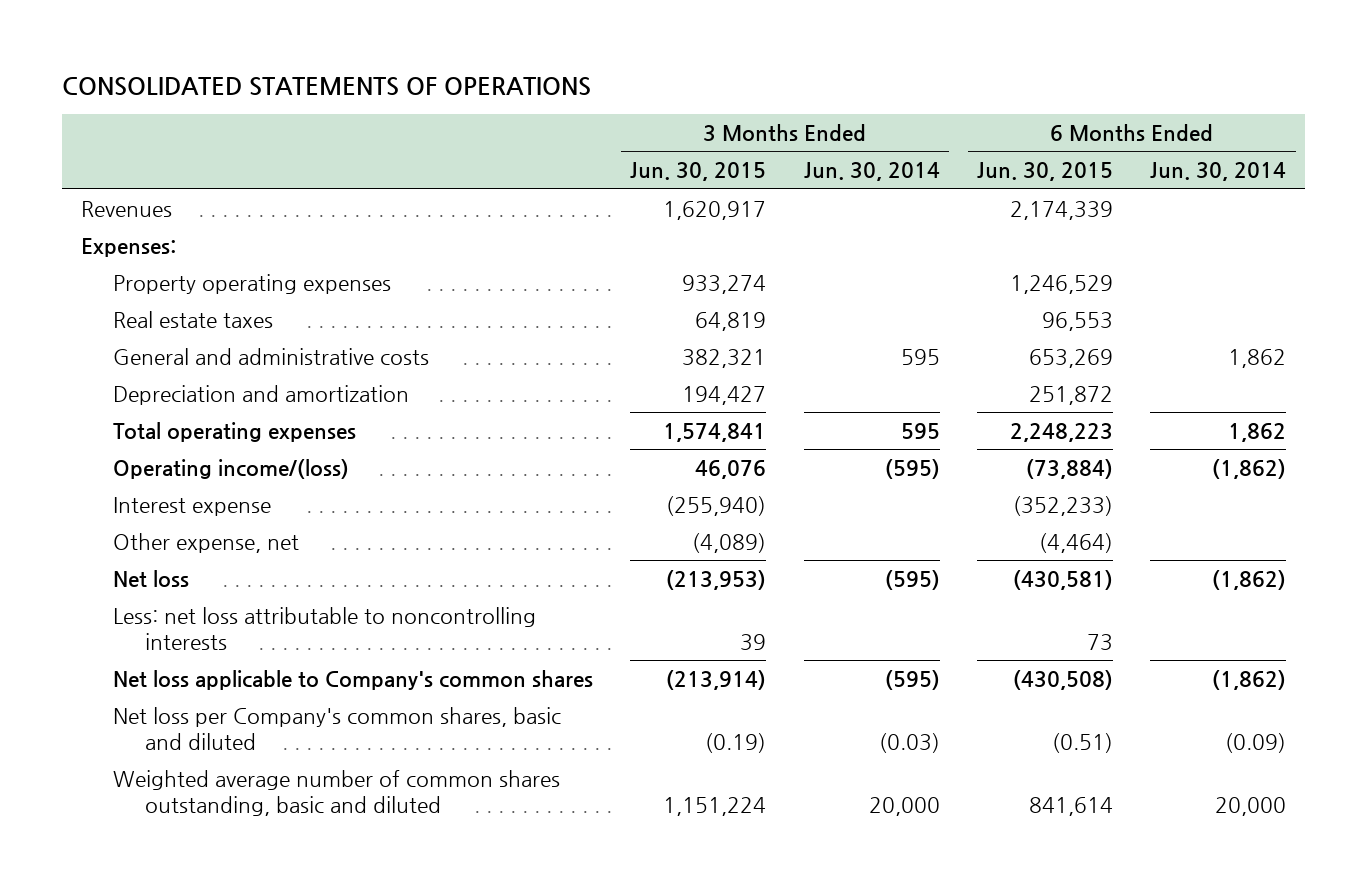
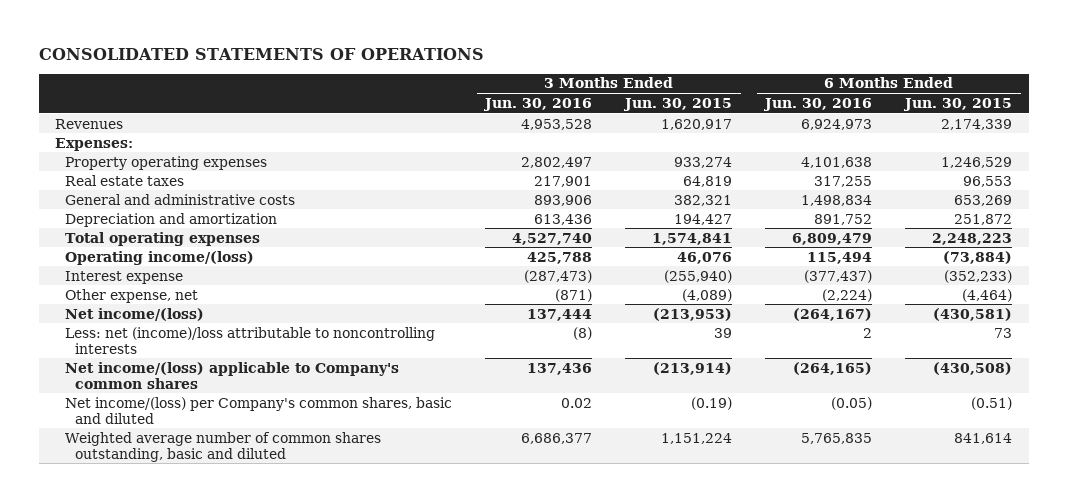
[803,162,940,182] Jun. 30, 2014 -> none
[1150,162,1287,182] Jun. 30, 2014 -> none
none -> [483,97,593,111] Jun. 30, 2016
none -> [763,97,873,111] Jun. 30, 2016
[112,569,189,587] Net loss -> [65,307,205,321] Net income/(loss)
[112,606,536,650] Less: net loss attributable to noncontrolling interests -> [65,326,436,354] Less: net (income)/loss attributable to noncontrolling interests
[112,669,593,690] Net loss applicable to Company's common shares -> [65,361,400,389] Net income/(loss) applicable to Company's common shares
[112,706,561,750] Net loss per Company's common shares, basic and diluted -> [65,396,453,424] Net income/(loss) per Company's common shares, basic and diluted

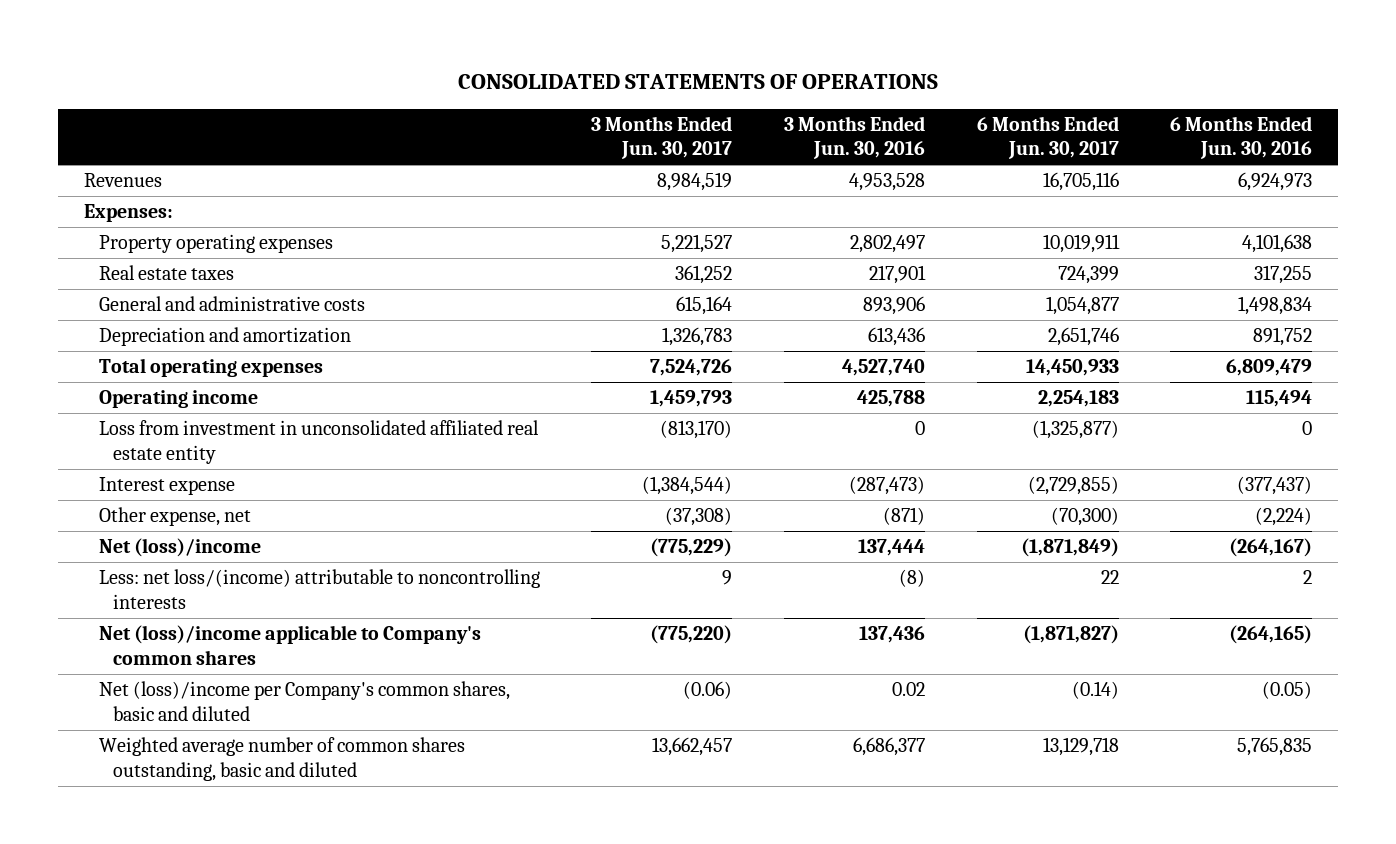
[623,97,733,111] Jun. 30, 2015 -> none
[903,97,1013,111] Jun. 30, 2015 -> none
none -> [591,116,733,160] 3 Months Ended Jun. 30, 2017
none -> [976,116,1119,160] 6 Months Ended Jun. 30, 2017
[65,250,255,265] Operating income/(loss) -> [98,390,258,409] Operating income
none -> [98,420,539,464] Loss from investment in unconsolidated affiliated real estate entity
[65,307,205,321] Net income/(loss) -> [98,538,261,558] Net (loss)/income
[65,326,436,354] Less: net (income)/loss attributable to noncontrolling interests -> [98,569,540,609] Less: net loss/(income) attributable to noncontrolling interests
[65,361,400,389] Net income/(loss) applicable to Company's common shares -> [98,625,481,665] Net (loss)/income applicable to Company's common shares
[65,396,453,424] Net income/(loss) per Company's common shares, basic and diluted -> [98,681,510,721] Net (loss)/income per Company's common shares, basic and diluted

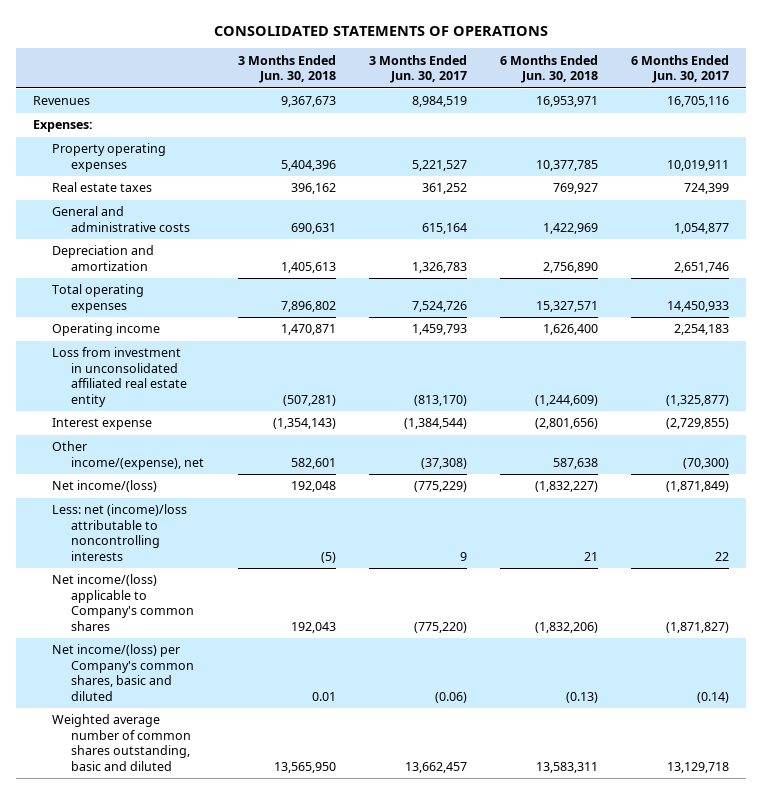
[784,116,926,160] 3 Months Ended Jun. 30, 2016 -> none
[1170,116,1313,160] 6 Months Ended Jun. 30, 2016 -> none
none -> [237,54,336,84] 3 Months Ended Jun. 30, 2018
none -> [500,54,599,84] 6 Months Ended Jun. 30, 2018
[98,507,251,527] Other expense, net -> [52,441,205,470] Other income/(expense), net
[98,538,261,558] Net (loss)/income -> [52,480,158,493] Net income/(loss)
[98,569,540,609] Less: net loss/(income) attributable to noncontrolling interests -> [52,504,188,562] Less: net (income)/loss attributable to noncontrolling interests
[98,625,481,665] Net (loss)/income applicable to Company's common shares -> [52,574,195,632] Net income/(loss) applicable to Company's common shares
[98,681,510,721] Net (loss)/income per Company's common shares, basic and diluted -> [52,644,195,702] Net income/(loss) per Company's common shares, basic and diluted

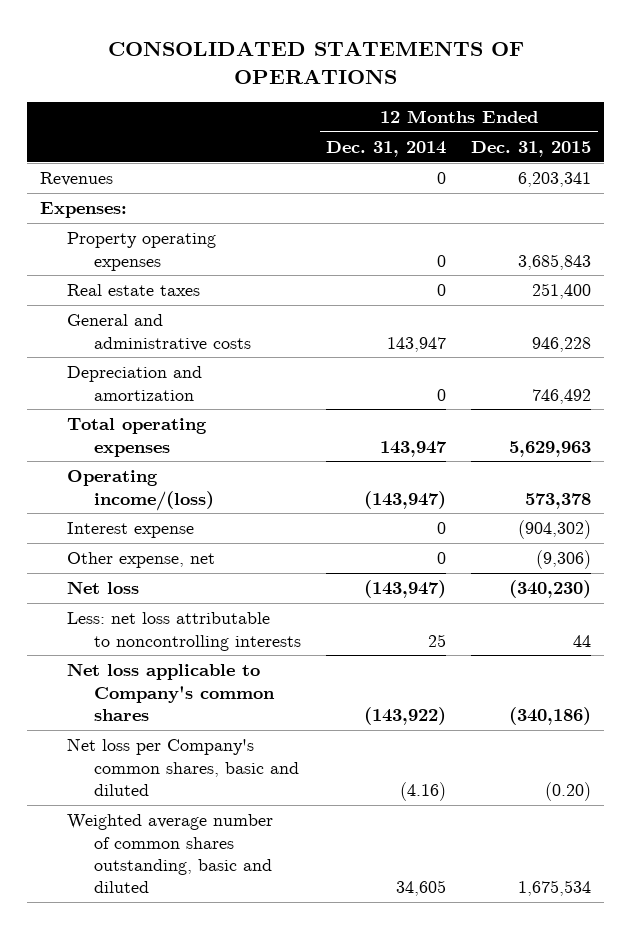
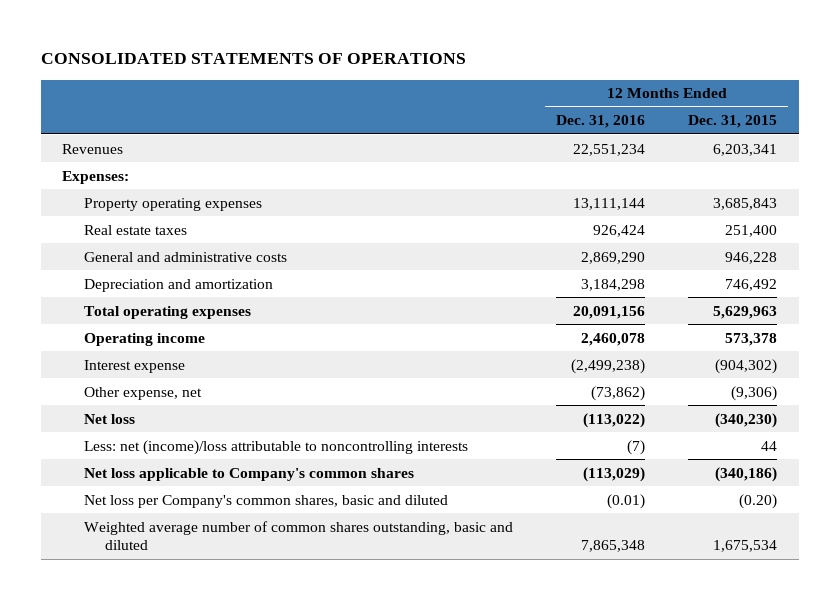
[326,141,447,158] Dec. 31, 2014 -> none
none -> [555,115,645,129] Dec. 31, 2016
[67,470,215,511] Operating income/(loss) -> [83,332,205,346] Operating income
[67,612,302,651] Less: net loss attributable to noncontrolling interests -> [83,439,468,455] Less: net (income)/loss attributable to noncontrolling interests

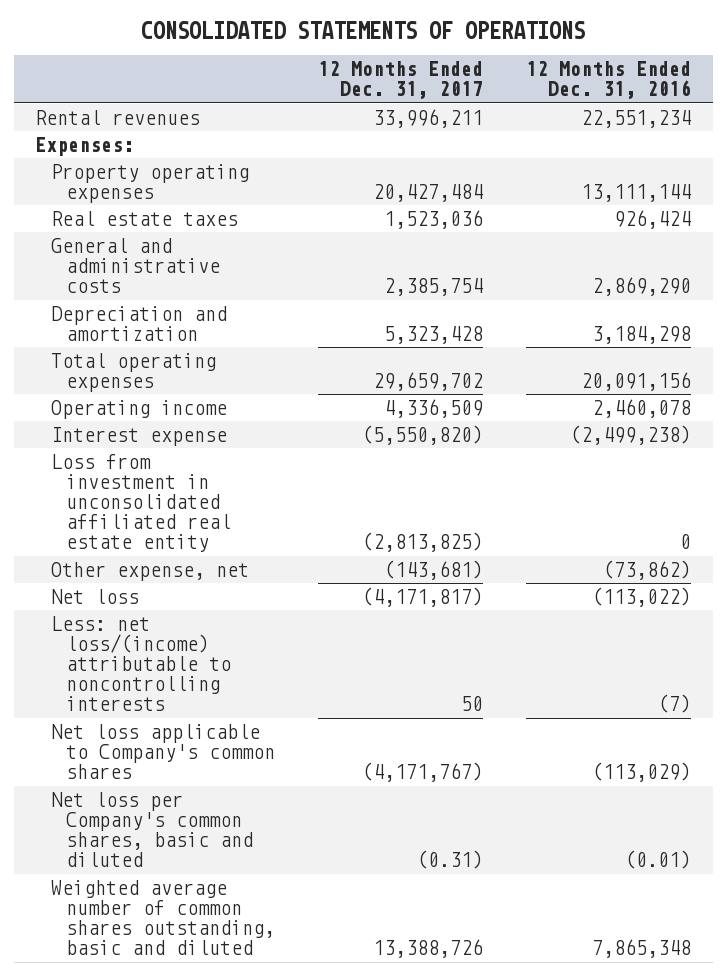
[688,115,778,129] Dec. 31, 2015 -> none
none -> [318,61,484,100] 12 Months Ended Dec. 31, 2017
[62,143,124,154] Revenues -> [35,110,201,126] Rental revenues
none -> [50,454,232,553] Loss from investment in unconsolidated affiliated real estate entity
[83,439,468,455] Less: net (income)/loss attributable to noncontrolling interests -> [50,616,232,712] Less: net loss/(income) attributable to noncontrolling interests

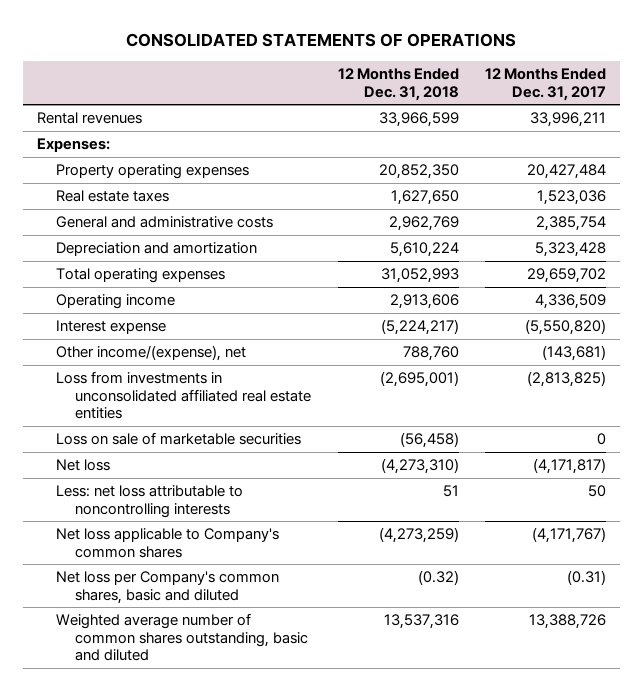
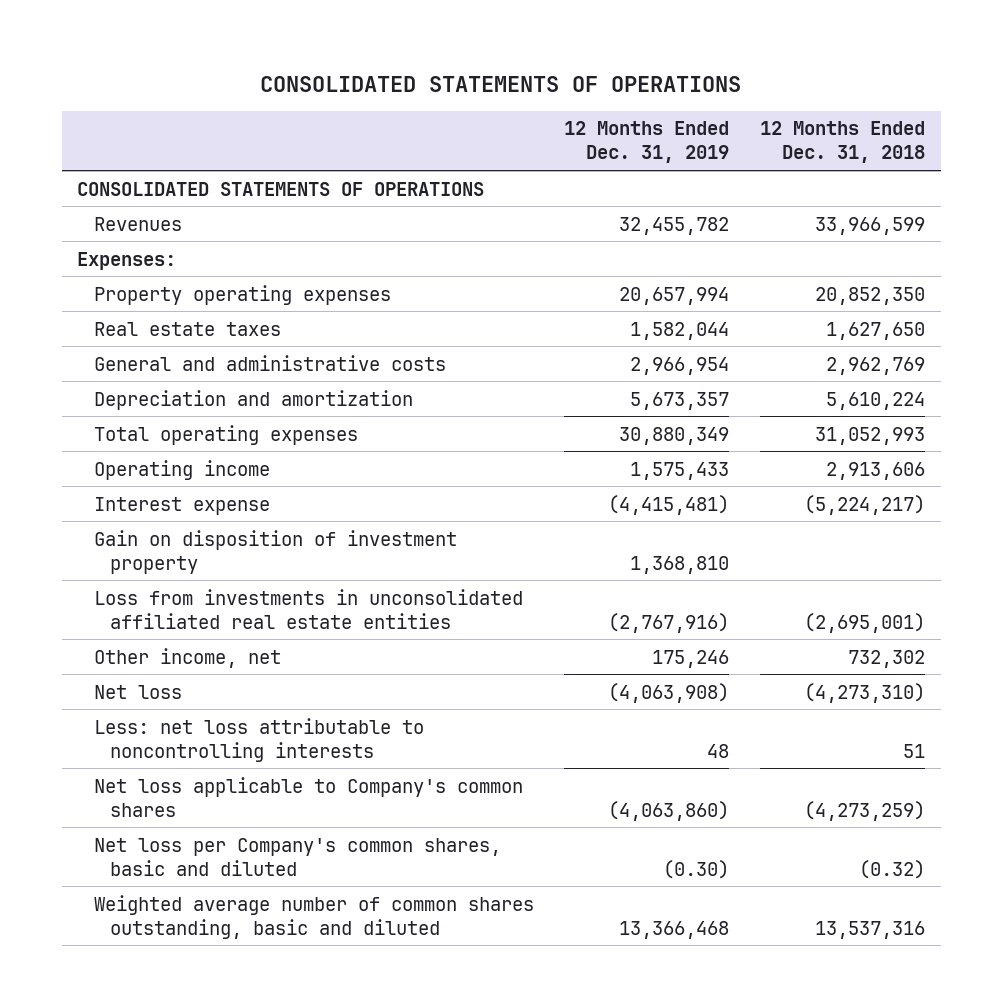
[485,68,607,101] 12 Months Ended Dec. 31, 2017 -> none
none -> [564,121,730,164] 12 Months Ended Dec. 31, 2019
none -> [77,181,485,196] CONSOLIDATED STATEMENTS OF OPERATIONS
[36,112,142,125] Rental revenues -> [93,216,182,231] Revenues
[55,345,246,362] Other income/(expense), net -> none
none -> [93,529,457,574] Gain on disposition of investment property
[55,432,301,446] Loss on sale of marketable securities -> none
none -> [93,647,281,668] Other income, net

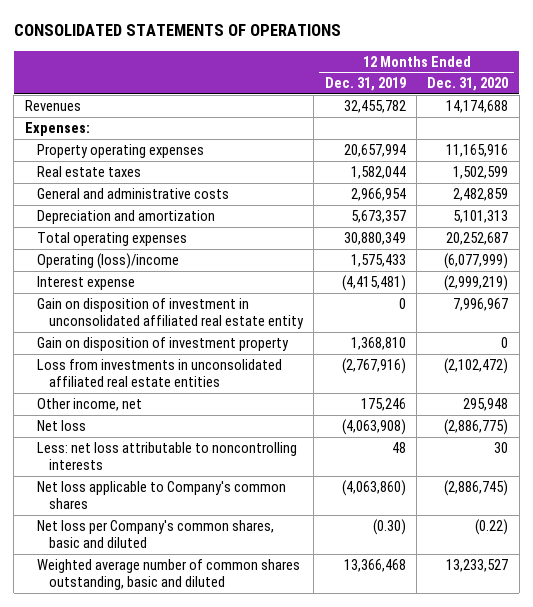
[760,121,926,164] 12 Months Ended Dec. 31, 2018 -> none
none -> [427,77,509,92] Dec. 31, 2020
[77,181,485,196] CONSOLIDATED STATEMENTS OF OPERATIONS -> none
[93,459,270,480] Operating income -> [36,252,179,269] Operating (loss)/income
none -> [36,297,305,330] Gain on disposition of investment in unconsolidated affiliated real estate entity

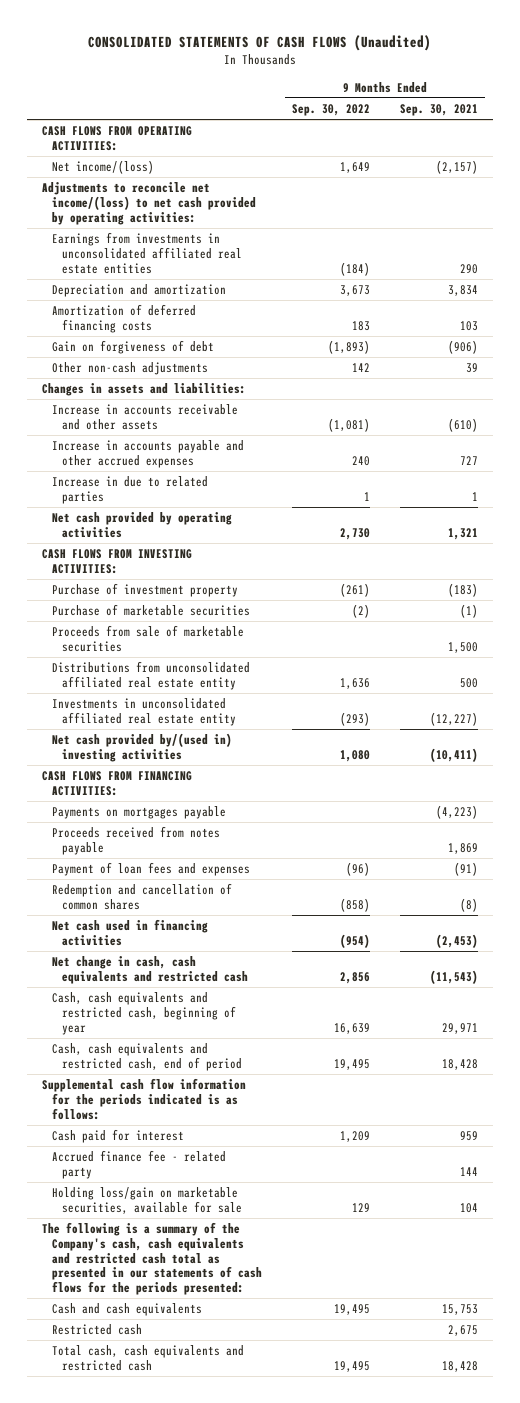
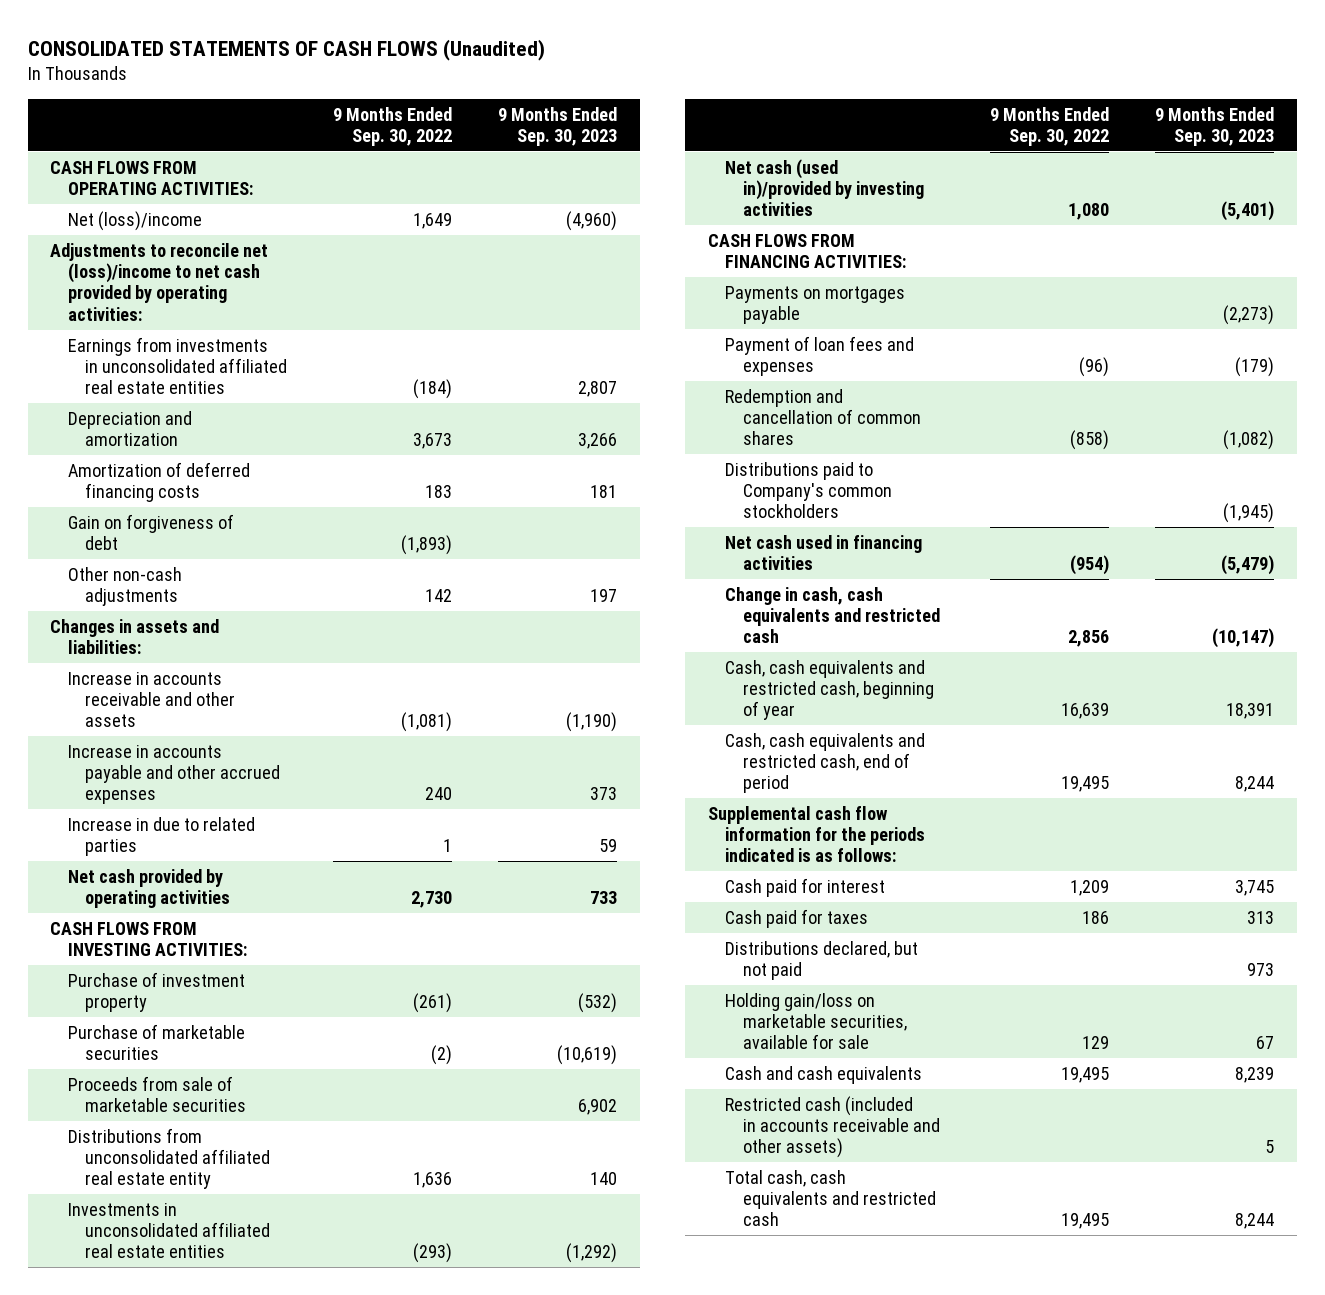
[399,103,478,116] Sep. 30, 2021 -> none
none -> [497,106,617,146] 9 Months Ended Sep. 30, 2023
[52,159,155,174] Net income/(loss) -> [67,210,202,231] Net (loss)/income
[42,181,257,225] Adjustments to reconcile net income/(loss) to net cash provided by operating activities: -> [50,242,269,321] Adjustments to reconcile net (loss)/income to net cash provided by operating activities:
[52,697,237,726] Investments in unconsolidated affiliated real estate entity -> [67,1202,271,1259] Investments in unconsolidated affiliated real estate entities
[52,732,233,762] Net cash provided by/(used in) investing activities -> [725,158,924,217] Net cash (used in)/provided by investing activities
[52,825,221,855] Proceeds received from notes payable -> none
none -> [725,461,892,519] Distributions paid to Company's common stockholders
[52,955,249,984] Net change in cash, cash equivalents and restricted cash -> [725,586,940,644] Change in cash, cash equivalents and restricted cash
[52,1149,227,1179] Accrued finance fee - related party -> none
[42,1221,263,1296] The following is a summary of the Company's cash, cash equivalents and restricted cash total as presented in our statements of cash flows for the periods presented: -> none
none -> [725,908,869,928] Cash paid for taxes
none -> [725,940,919,981] Distributions declared, but not paid
[52,1186,243,1214] Holding loss/gain on marketable securities, available for sale -> [725,992,907,1050] Holding gain/loss on marketable securities, available for sale
[52,1323,143,1335] Restricted cash -> [725,1095,940,1159] Restricted cash (included in accounts receivable and other assets)

